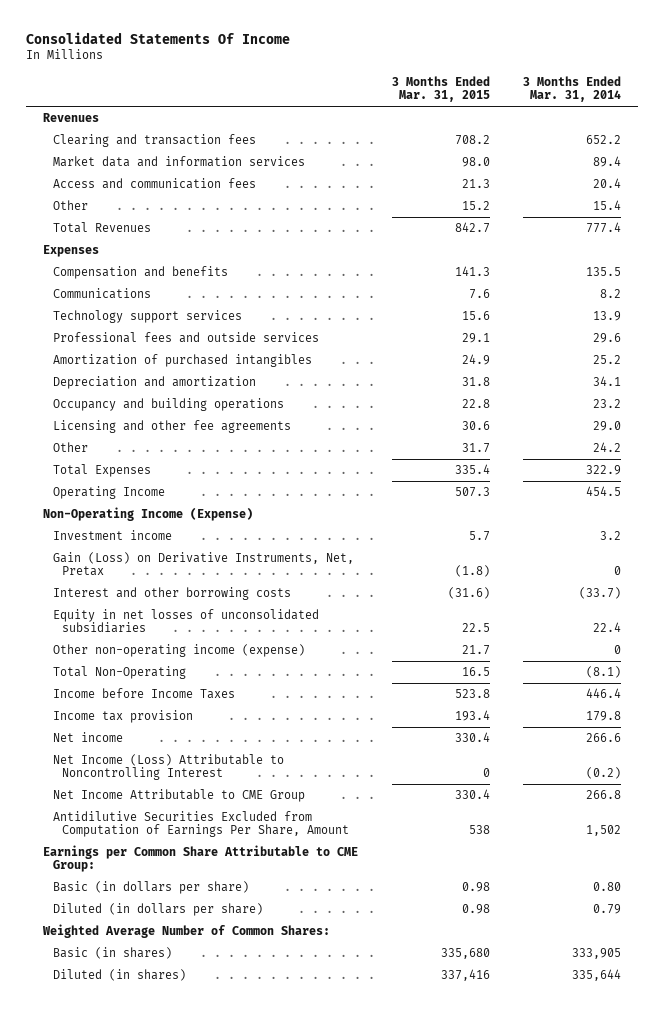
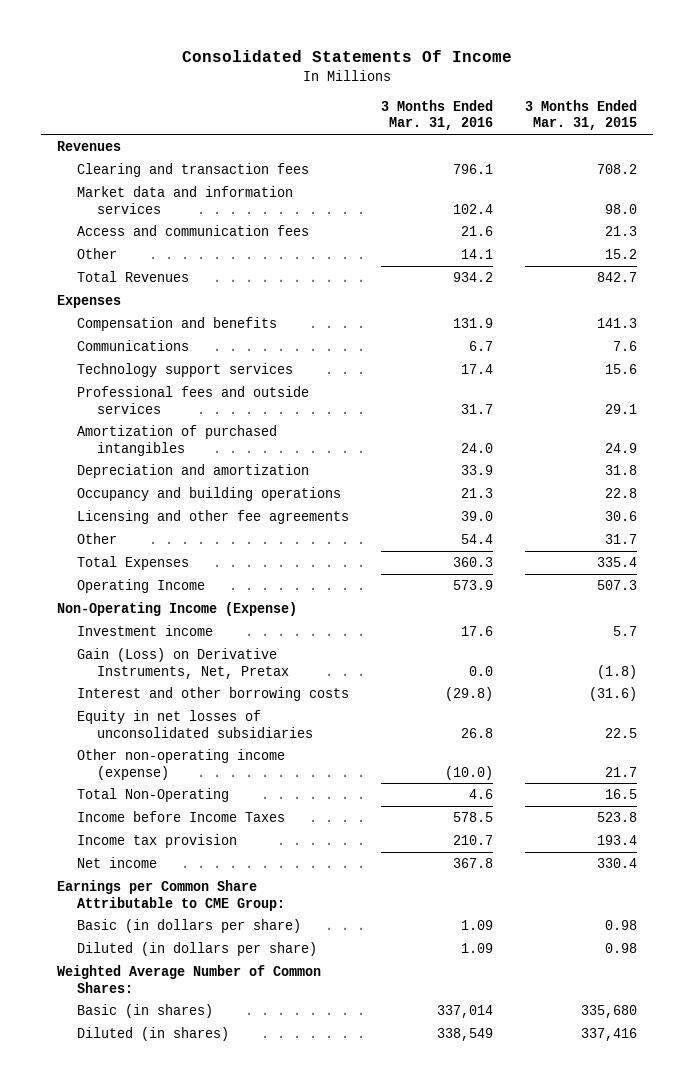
[523,75,622,103] 3 Months Ended Mar. 31, 2014 -> none
none -> [380,99,493,131] 3 Months Ended Mar. 31, 2016
[52,753,284,781] Net Income (Loss) Attributable to Noncontrolling Interest -> none
[52,788,305,802] Net Income Attributable to CME Group -> none
[52,810,350,838] Antidilutive Securities Excluded from Computation of Earnings Per Share, Amount -> none

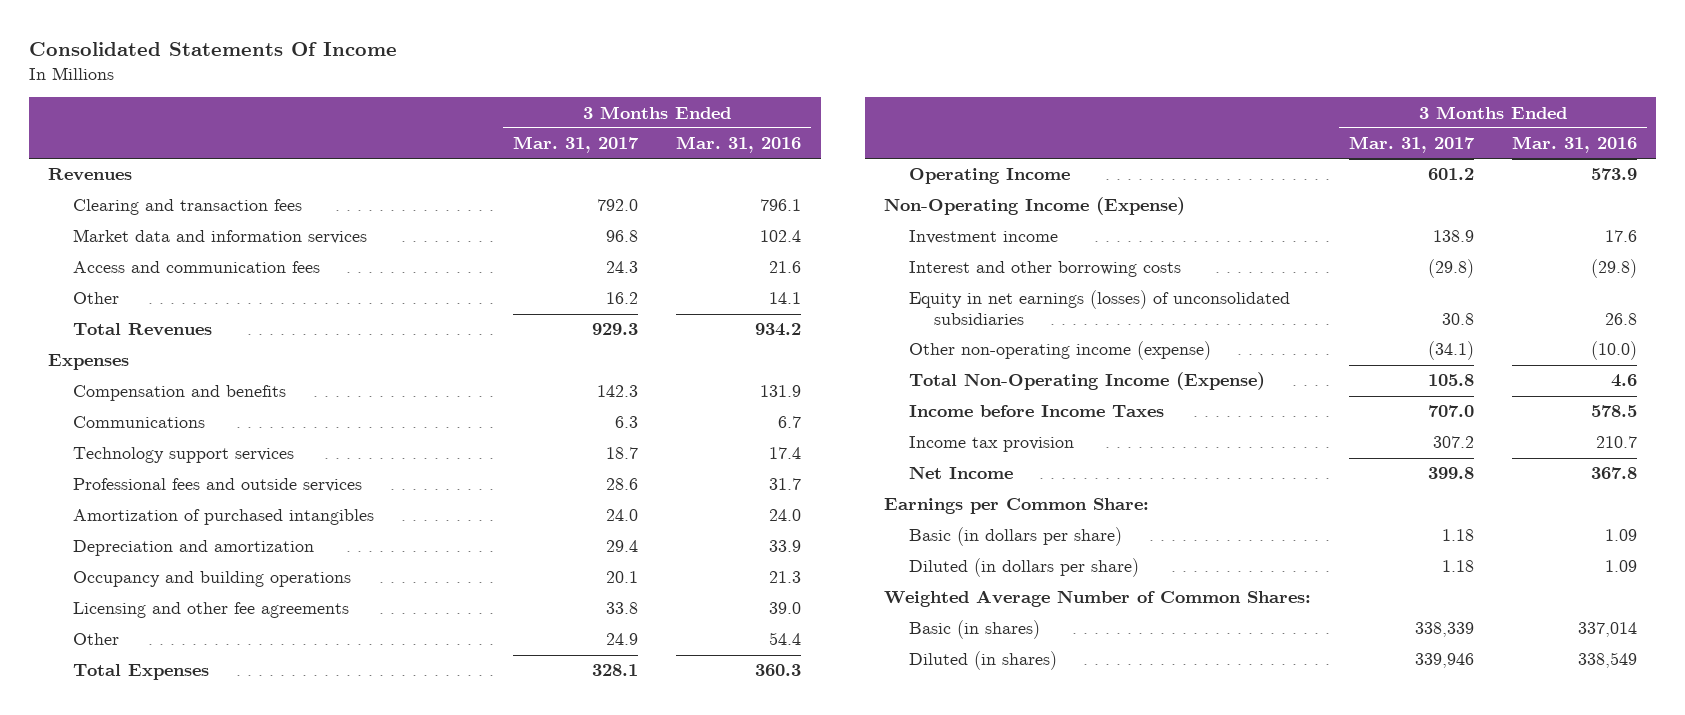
[524,99,637,131] 3 Months Ended Mar. 31, 2015 -> none
none -> [513,136,640,154] Mar. 31, 2017
[76,647,289,679] Gain (Loss) on Derivative Instruments, Net, Pretax -> none
[76,709,313,738] Equity in net losses of unconsolidated subsidiaries -> [909,290,1291,326] Equity in net earnings (losses) of unconsolidated subsidiaries
[76,787,229,802] Total Non-Operating -> [909,372,1266,391] Total Non-Operating Income (Expense)
[76,856,157,868] Net income -> [909,466,1014,480] Net Income
[57,879,285,911] Earnings per Common Share Attributable to CME Group: -> [883,498,1149,515] Earnings per Common Share:

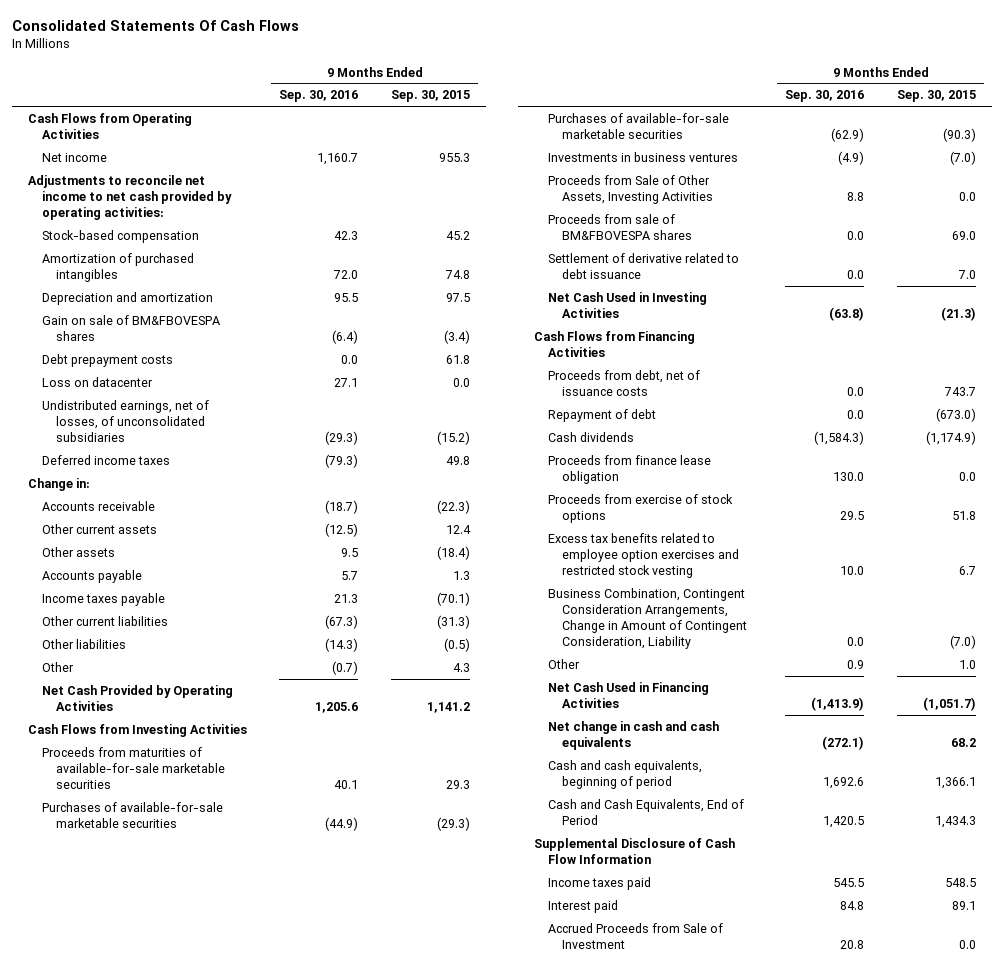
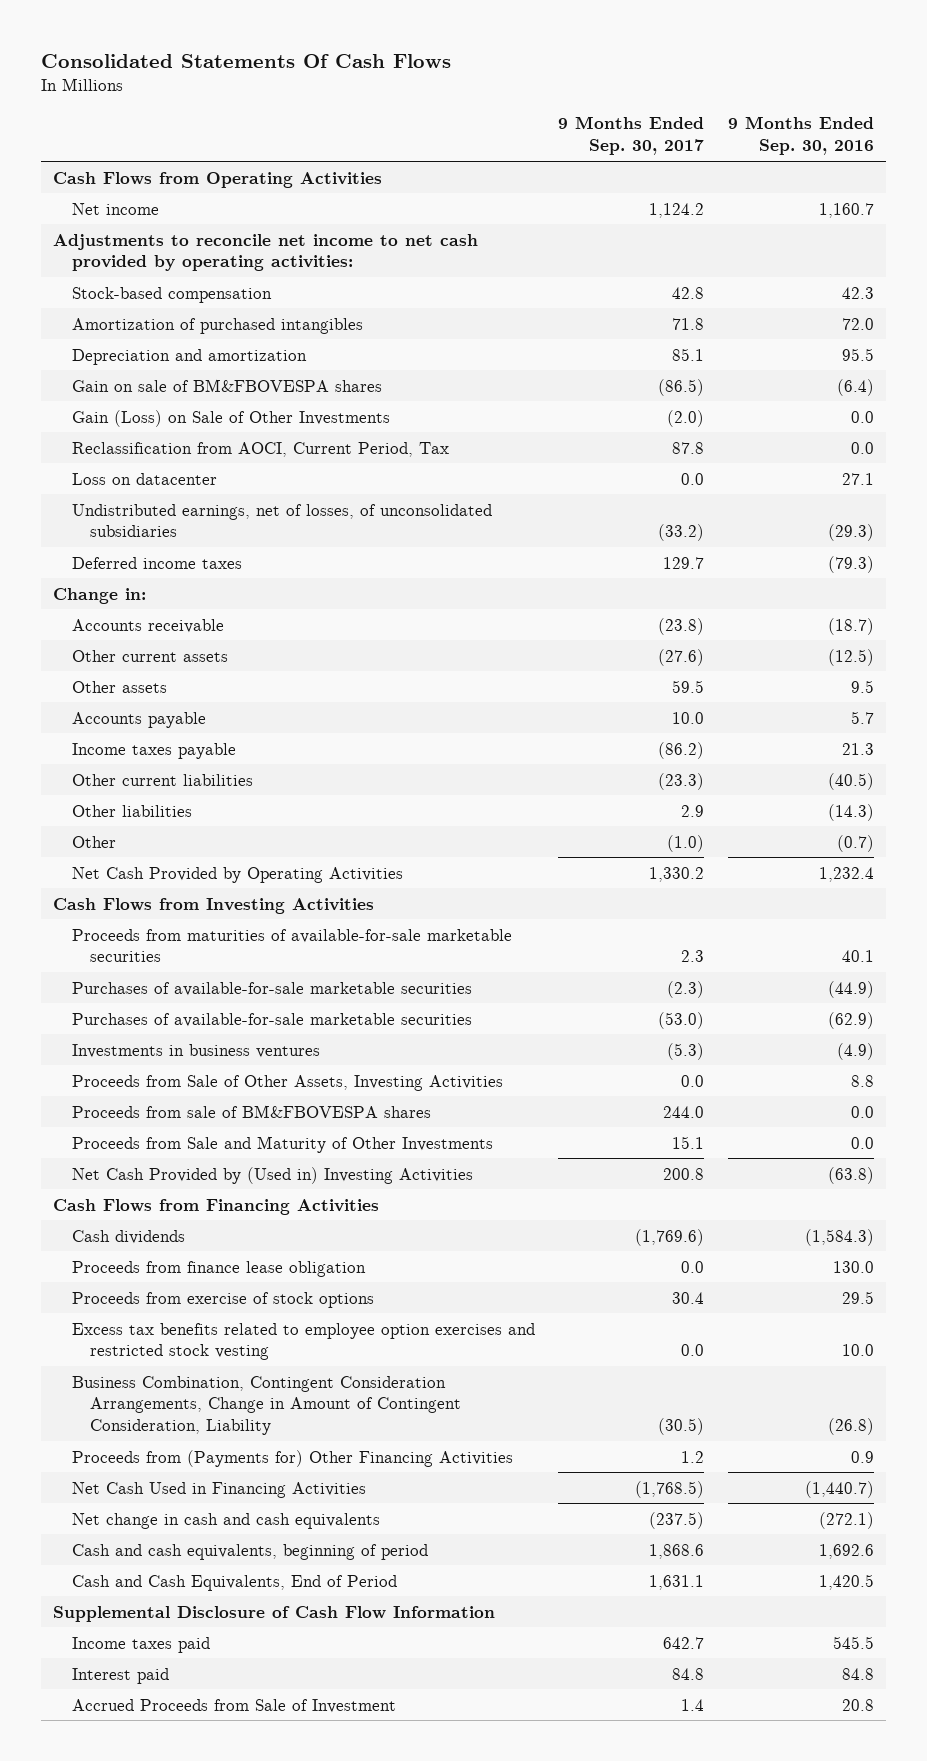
[390,90,470,103] Sep. 30, 2015 -> none
none -> [558,116,705,156] 9 Months Ended Sep. 30, 2017
[41,353,173,367] Debt prepayment costs -> none
none -> [71,409,390,427] Gain (Loss) on Sale of Other Investments
none -> [71,441,449,457] Reclassification from AOCI, Current Period, Tax
[325,614,359,629] (67.3) -> [828,772,875,790] (40.5)
[315,701,359,713] 1,205.6 -> [819,866,875,882] 1,232.4
[547,252,739,279] Settlement of derivative related to debt issuance -> none
none -> [71,1135,493,1153] Proceeds from Sale and Maturity of Other Investments
[547,291,707,318] Net Cash Used in Investing Activities -> [71,1166,473,1184] Net Cash Provided by (Used in) Investing Activities
[547,369,700,396] Proceeds from debt, net of issuance costs -> none
[547,408,656,422] Repayment of debt -> none
[847,637,865,647] 0.0 -> [828,1418,875,1436] (26.8)
[547,658,580,669] Other -> [71,1449,513,1467] Proceeds from (Payments for) Other Financing Activities
[811,696,865,711] (1,413.9) -> [805,1480,875,1498] (1,440.7)

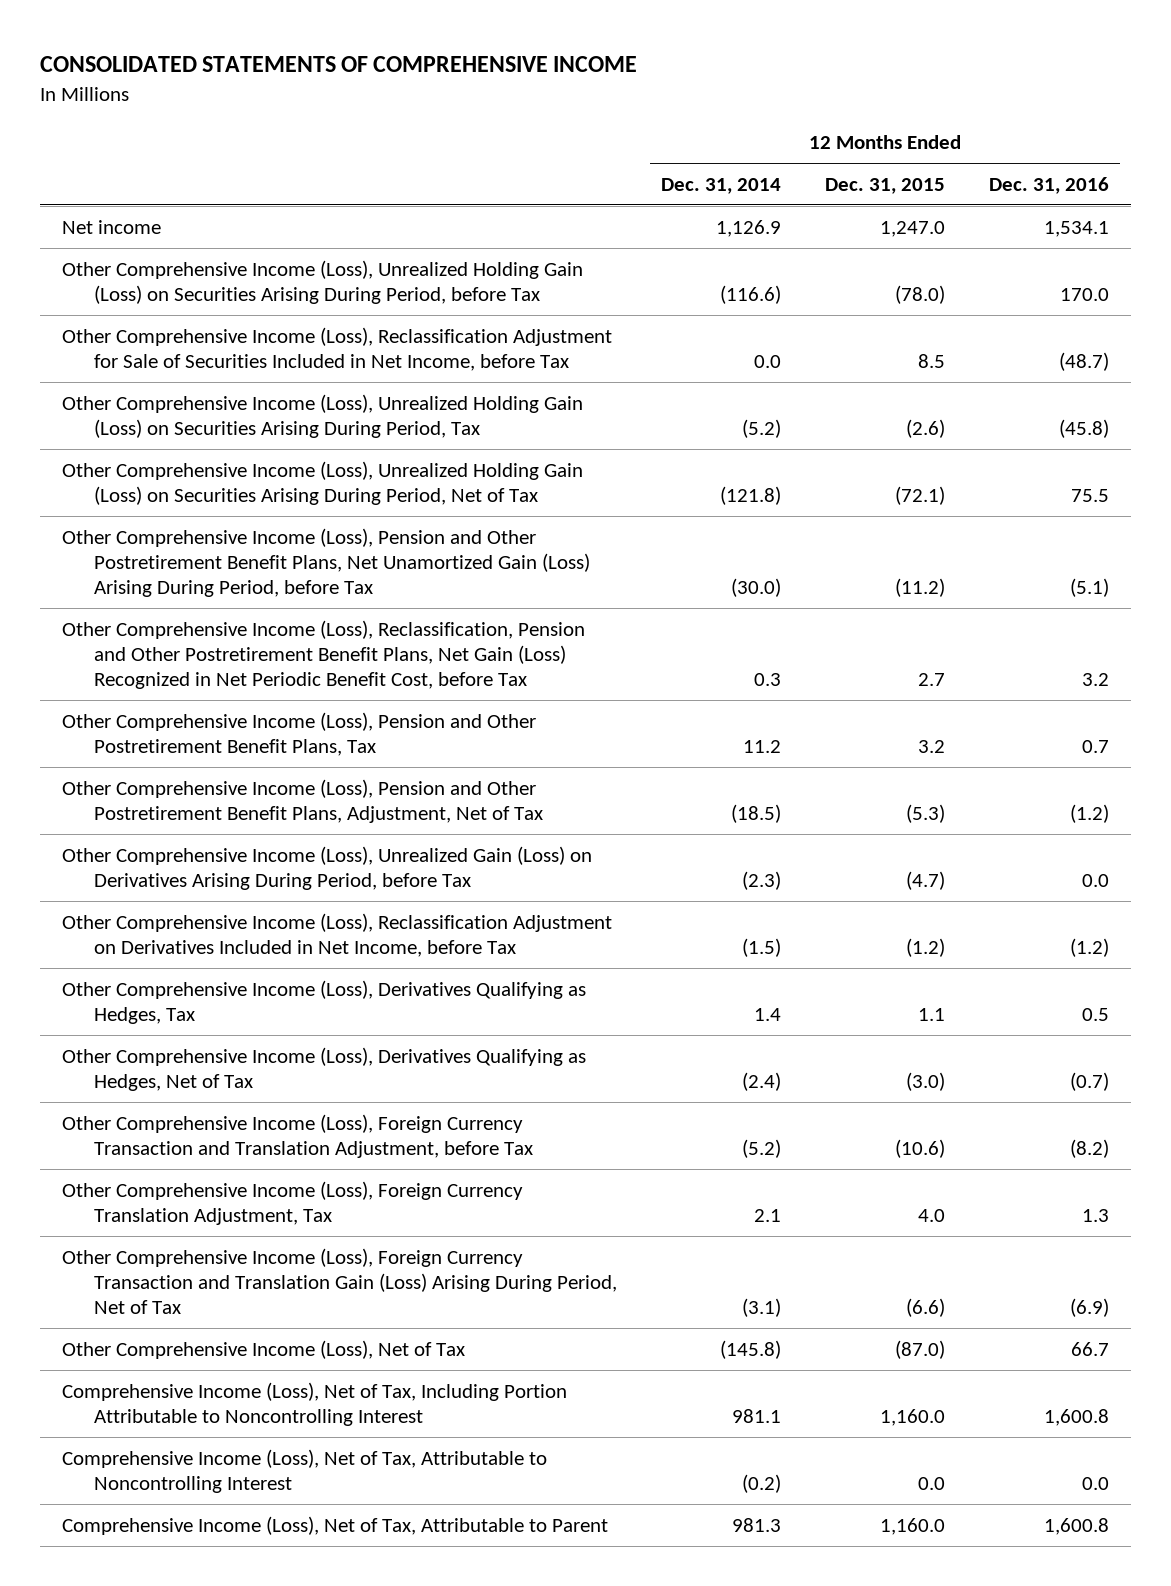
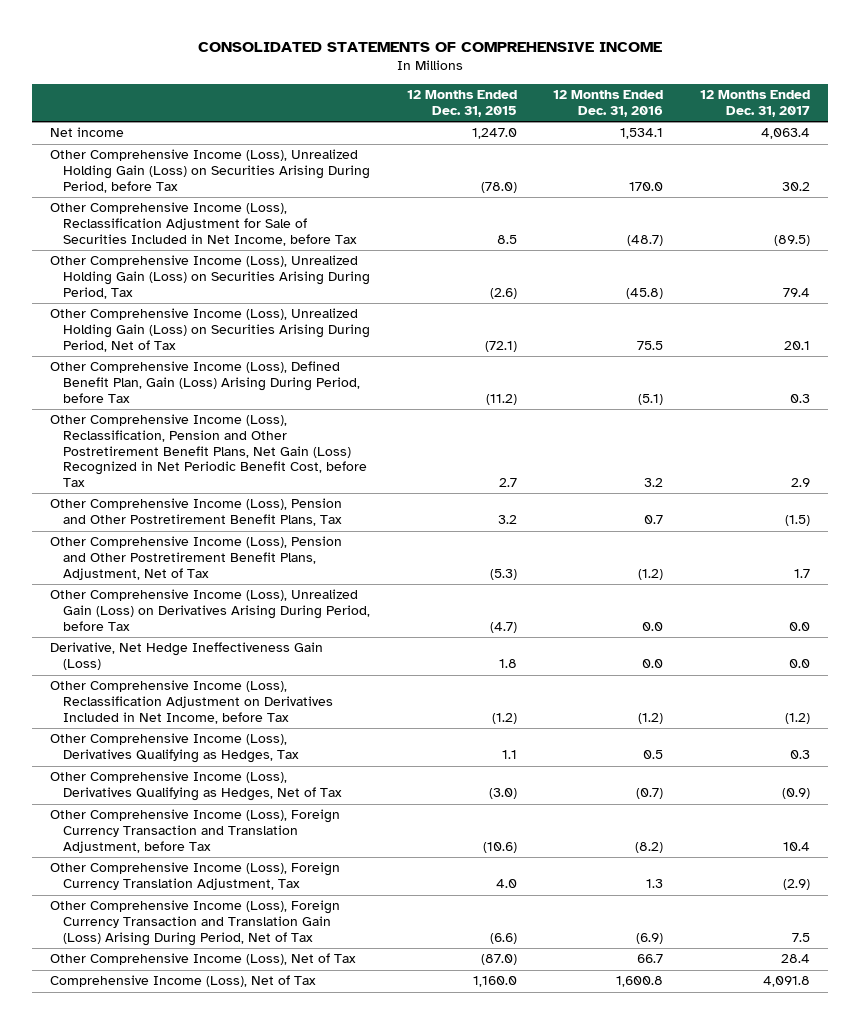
[661,177,782,194] Dec. 31, 2014 -> none
none -> [699,90,810,117] 12 Months Ended Dec. 31, 2017
[61,527,591,598] Other Comprehensive Income (Loss), Pension and Other Postretirement Benefit Plans, Net Unamortized Gain (Loss) Arising During Period, before Tax -> [49,361,361,403] Other Comprehensive Income (Loss), Defined Benefit Plan, Gain (Loss) Arising During Period, before Tax
none -> [49,642,323,671] Derivative, Net Hedge Ineffectiveness Gain (Loss)
[61,1381,567,1426] Comprehensive Income (Loss), Net of Tax, Including Portion Attributable to Noncontrolling Interest -> none
[61,1448,547,1493] Comprehensive Income (Loss), Net of Tax, Attributable to Noncontrolling Interest -> none
[61,1515,608,1535] Comprehensive Income (Loss), Net of Tax, Attributable to Parent -> [49,975,316,988] Comprehensive Income (Loss), Net of Tax

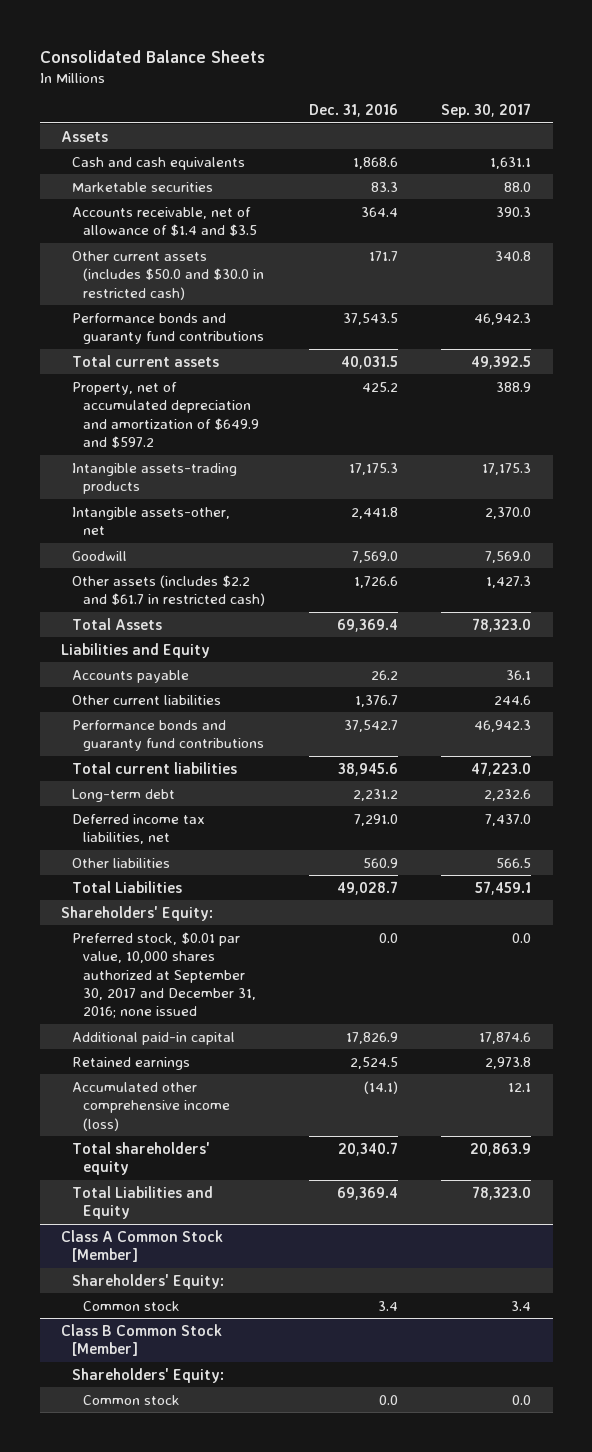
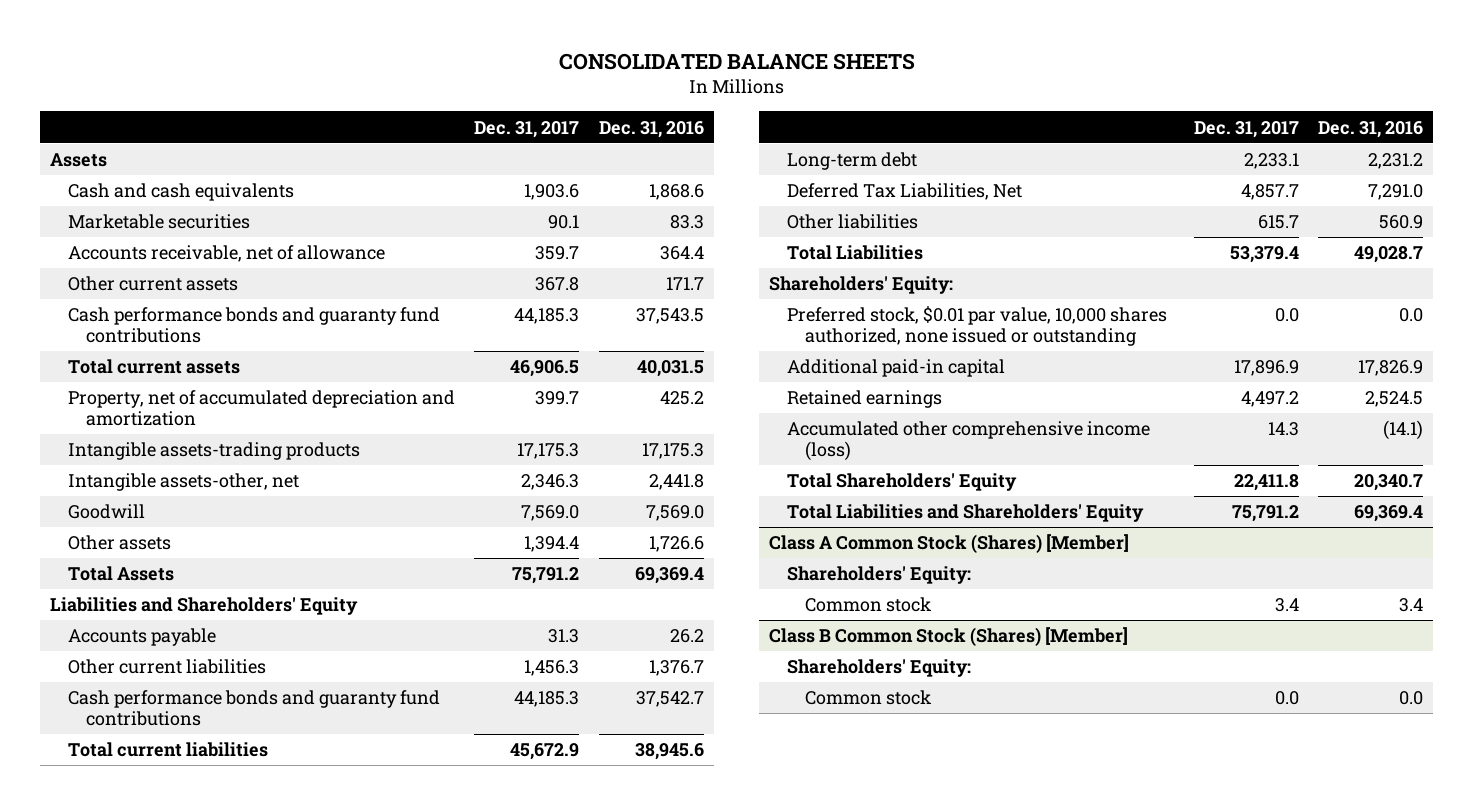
[39,49,265,63] Consolidated Balance Sheets -> [558,52,915,70] CONSOLIDATED BALANCE SHEETS
[441,103,532,119] Sep. 30, 2017 -> none
none -> [474,120,580,138] Dec. 31, 2017
[72,206,258,237] Accounts receivable, net of allowance of $1.4 and $3.5 -> [67,245,385,263] Accounts receivable, net of allowance
[72,250,265,300] Other current assets (includes $50.0 and $30.0 in restricted cash) -> [67,276,238,292] Other current assets
[72,312,265,345] Performance bonds and guaranty fund contributions -> [67,307,440,344] Cash performance bonds and guaranty fund contributions
[72,381,260,449] Property, net of accumulated depreciation and amortization of $649.9 and $597.2 -> [67,390,455,427] Property, net of accumulated depreciation and amortization
[72,574,266,607] Other assets (includes $2.2 and $61.7 in restricted cash) -> [67,535,171,551] Other assets
[61,642,211,658] Liabilities and Equity -> [50,597,359,616] Liabilities and Shareholders' Equity
[72,719,265,752] Performance bonds and guaranty fund contributions -> [67,690,440,727] Cash performance bonds and guaranty fund contributions
[72,813,206,845] Deferred income tax liabilities, net -> [786,183,1022,201] Deferred Tax Liabilities, Net
[72,931,257,1019] Preferred stock, $0.01 par value, 10,000 shares authorized at September 30, 2017 and December 31, 2016; none issued -> [786,306,1167,347] Preferred stock, $0.01 par value, 10,000 shares authorized, none issued or outstanding
[72,1141,211,1176] Total shareholders' equity -> [786,473,1017,492] Total Shareholders' Equity
[72,1185,214,1220] Total Liabilities and Equity -> [786,504,1144,523] Total Liabilities and Shareholders' Equity
[61,1229,224,1263] Class A Common Stock [Member] -> [769,534,1130,554] Class A Common Stock (Shares) [Member]
[61,1323,223,1357] Class B Common Stock [Member] -> [769,627,1129,647] Class B Common Stock (Shares) [Member]

